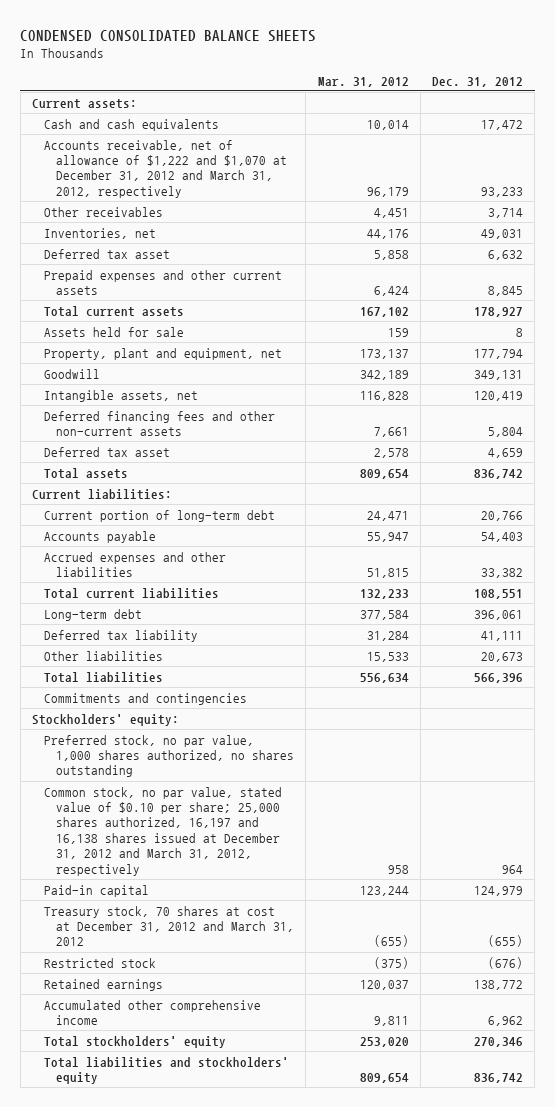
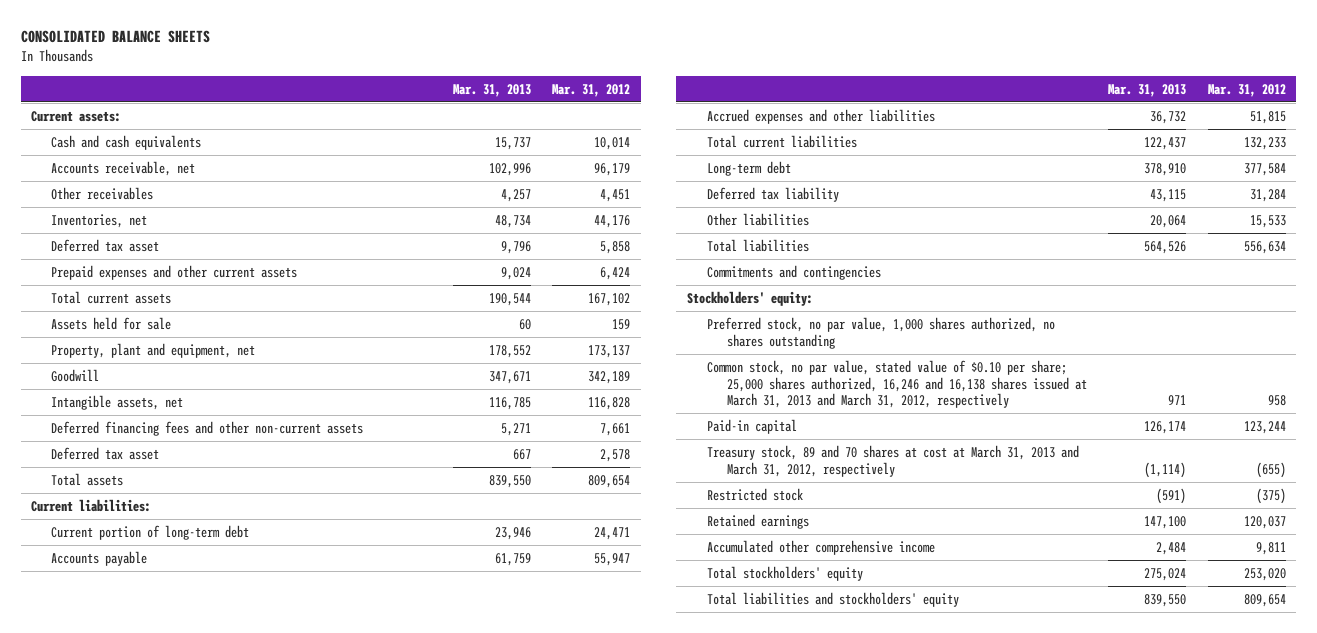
[20,30,317,43] CONDENSED CONSOLIDATED BALANCE SHEETS -> [20,30,210,44] CONSOLIDATED BALANCE SHEETS
[432,76,524,87] Dec. 31, 2012 -> none
none -> [452,83,531,97] Mar. 31, 2013
[44,139,288,198] Accounts receivable, net of allowance of $1,222 and $1,070 at December 31, 2012 and March 31, 2012, respectively -> [51,161,196,177] Accounts receivable, net
[44,786,283,876] Common stock, no par value, stated value of $0.10 per share; 25,000 shares authorized, 16,197 and 16,138 shares issued at December 31, 2012 and March 31, 2012, respectively -> [706,360,1087,408] Common stock, no par value, stated value of $0.10 per share; 25,000 shares authorized, 16,246 and 16,138 shares issued at March 31, 2013 and March 31, 2012, respectively
[44,905,295,947] Treasury stock, 70 shares at cost at December 31, 2012 and March 31, 2012 -> [706,445,1079,477] Treasury stock, 89 and 70 shares at cost at March 31, 2013 and March 31, 2012, respectively

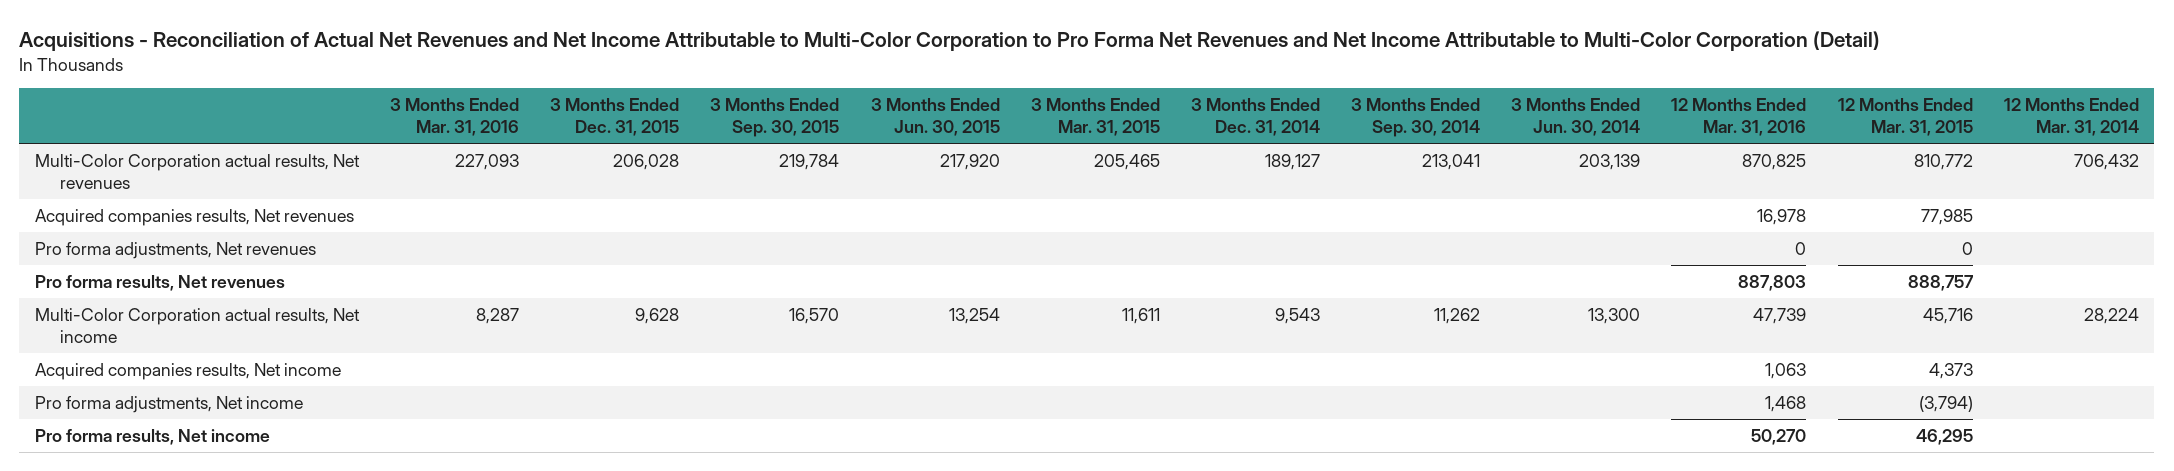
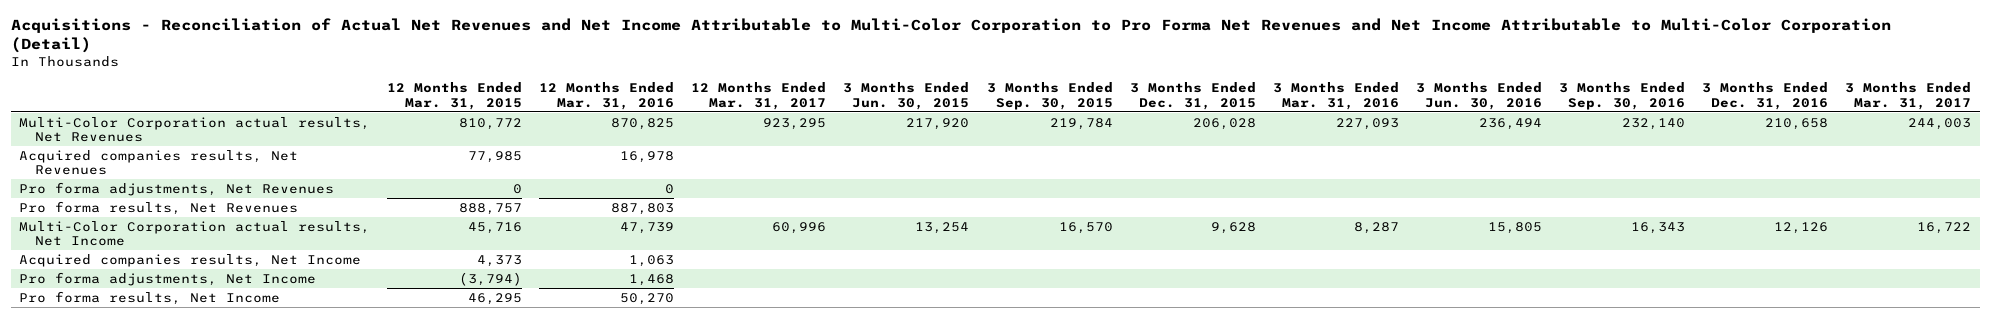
[1030,97,1160,137] 3 Months Ended Mar. 31, 2015 -> none
[1190,97,1320,137] 3 Months Ended Dec. 31, 2014 -> none
[1351,97,1481,138] 3 Months Ended Sep. 30, 2014 -> none
[1511,97,1641,137] 3 Months Ended Jun. 30, 2014 -> none
[2003,97,2139,137] 12 Months Ended Mar. 31, 2014 -> none
none -> [691,82,827,110] 12 Months Ended Mar. 31, 2017
none -> [1415,82,1542,110] 3 Months Ended Jun. 30, 2016
none -> [1558,82,1685,110] 3 Months Ended Sep. 30, 2016
none -> [1701,82,1828,110] 3 Months Ended Dec. 31, 2016
none -> [1844,82,1971,110] 3 Months Ended Mar. 31, 2017
[34,153,360,190] Multi-Color Corporation actual results, Net revenues -> [19,116,371,143] Multi-Color Corporation actual results, Net Revenues
[34,208,354,226] Acquired companies results, Net revenues -> [19,149,299,176] Acquired companies results, Net Revenues
[34,241,316,259] Pro forma adjustments, Net revenues -> [19,181,335,196] Pro forma adjustments, Net Revenues
[34,274,285,291] Pro forma results, Net revenues -> [19,200,299,215] Pro forma results, Net Revenues
[34,307,360,344] Multi-Color Corporation actual results, Net income -> [19,220,371,247] Multi-Color Corporation actual results, Net Income
[34,362,341,380] Acquired companies results, Net income -> [19,253,362,267] Acquired companies results, Net Income
[34,395,303,413] Pro forma adjustments, Net income -> [19,271,317,286] Pro forma adjustments, Net Income
[34,428,270,445] Pro forma results, Net income -> [19,290,281,305] Pro forma results, Net Income

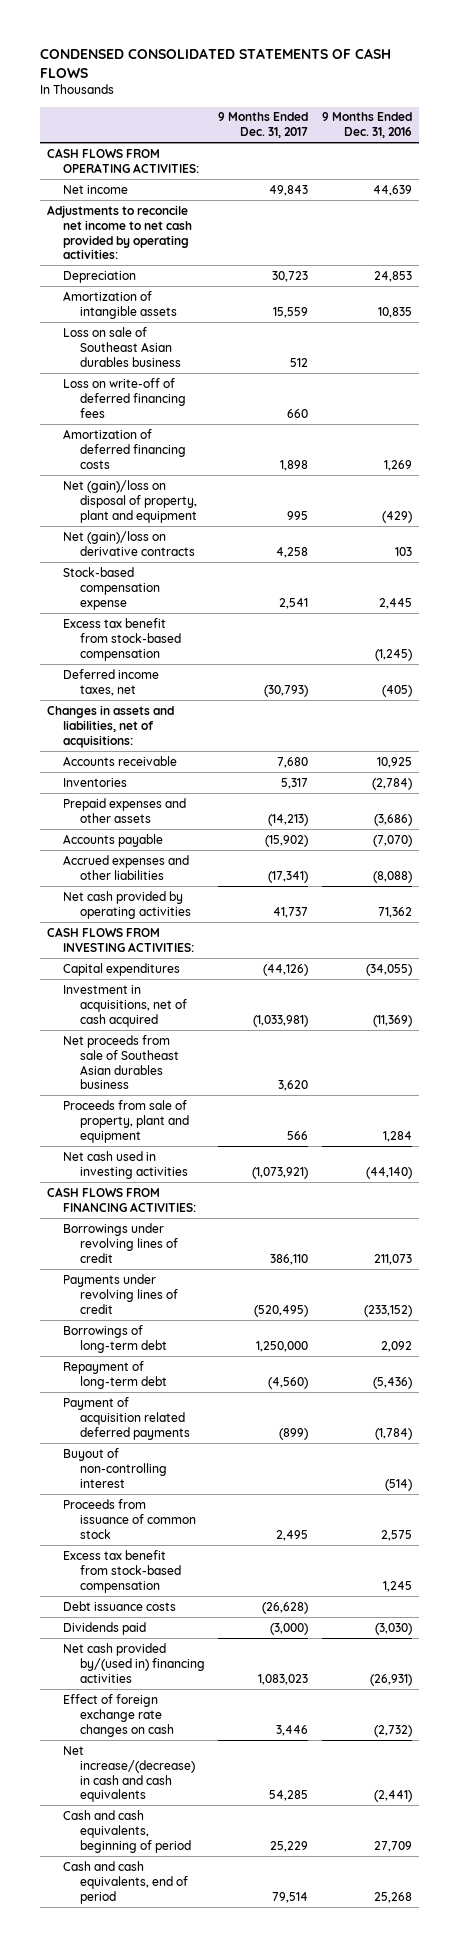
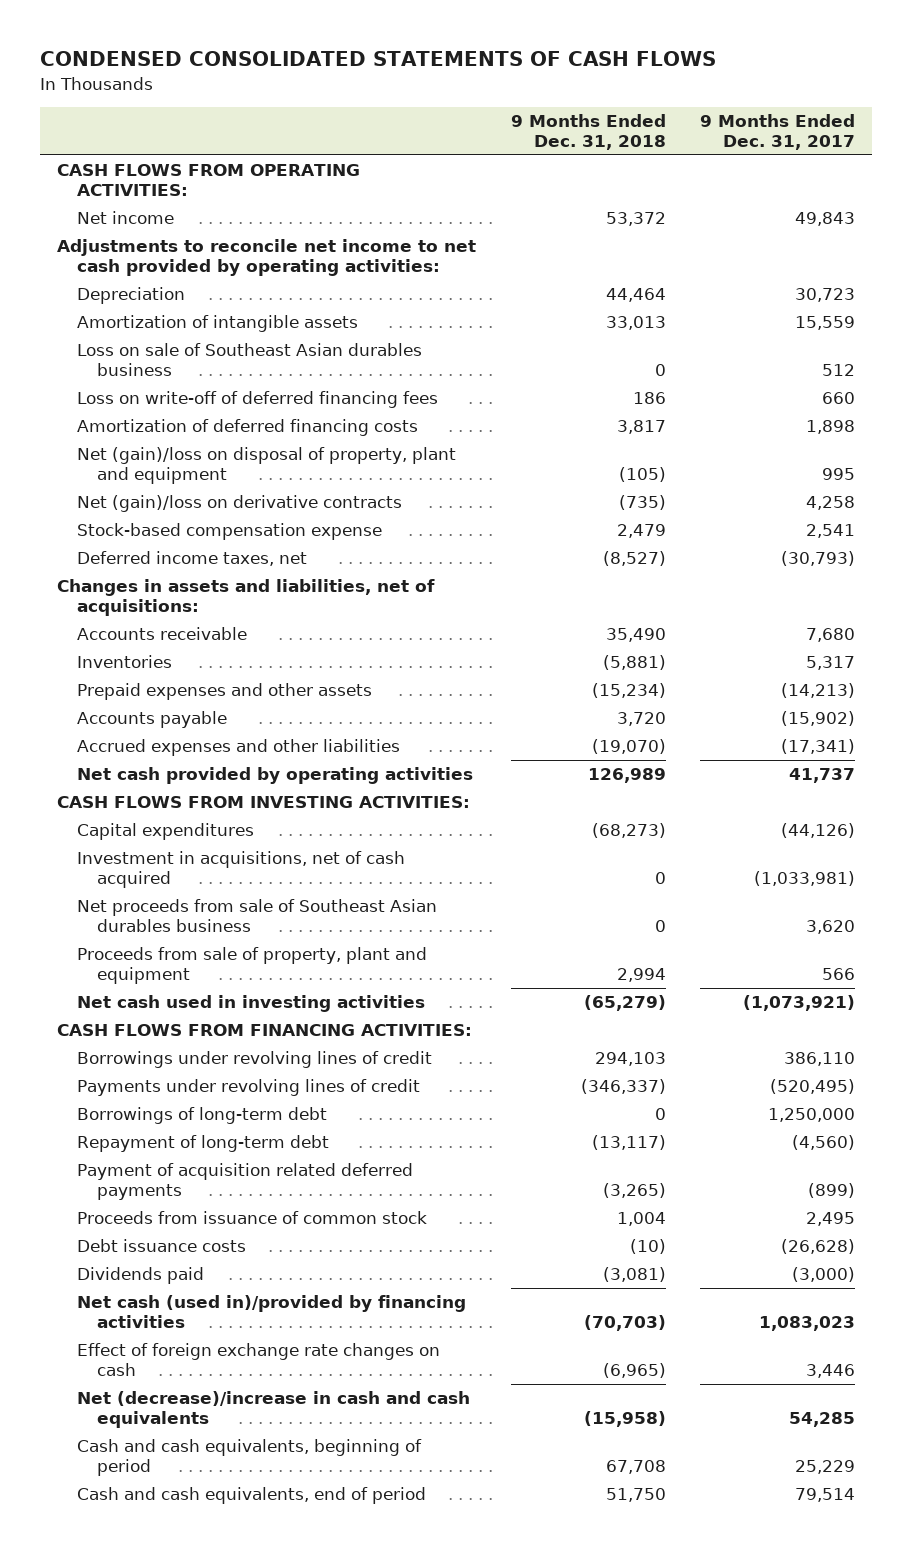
[321,112,412,139] 9 Months Ended Dec. 31, 2016 -> none
none -> [510,114,666,151] 9 Months Ended Dec. 31, 2018
[63,617,181,661] Excess tax benefit from stock-based compensation -> none
[63,1447,167,1488] Buyout of non-controlling interest -> none
[63,1549,181,1593] Excess tax benefit from stock-based compensation -> none
[63,1642,205,1683] Net cash provided by/(used in) financing activities -> [77,1295,467,1329] Net cash (used in)/provided by financing activities
[63,1745,195,1803] Net increase/(decrease) in cash and cash equivalents -> [77,1391,471,1429] Net (decrease)/increase in cash and cash equivalents

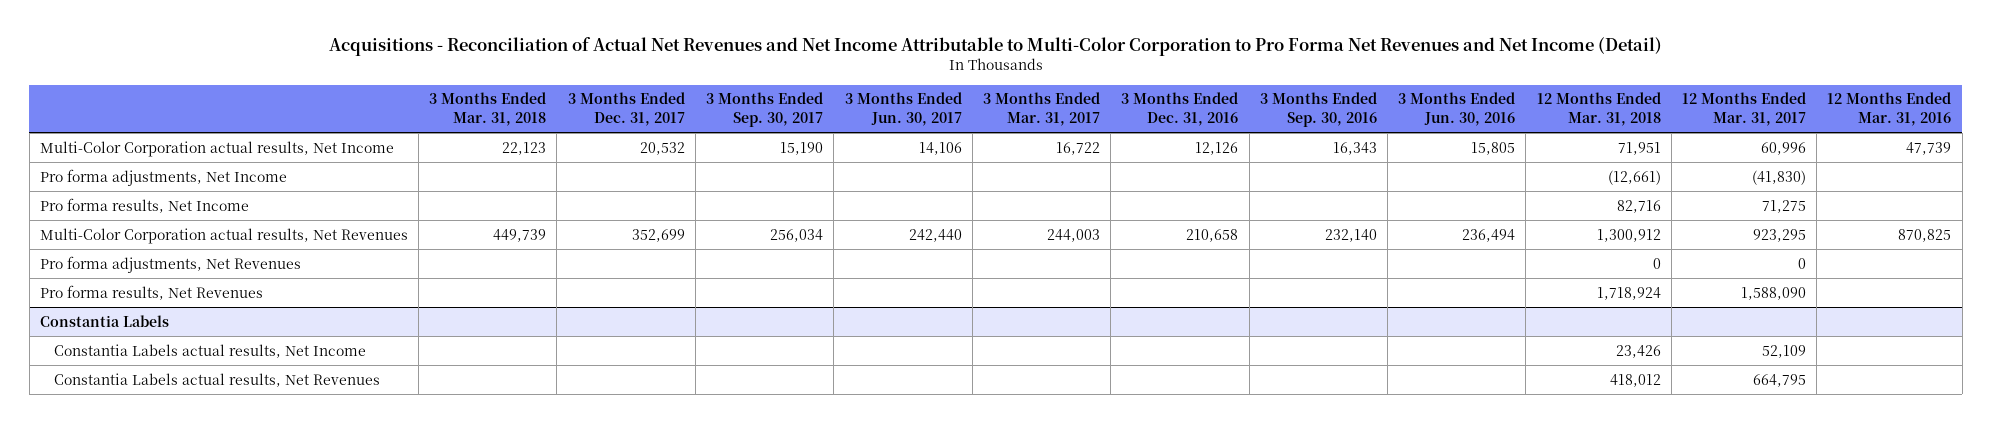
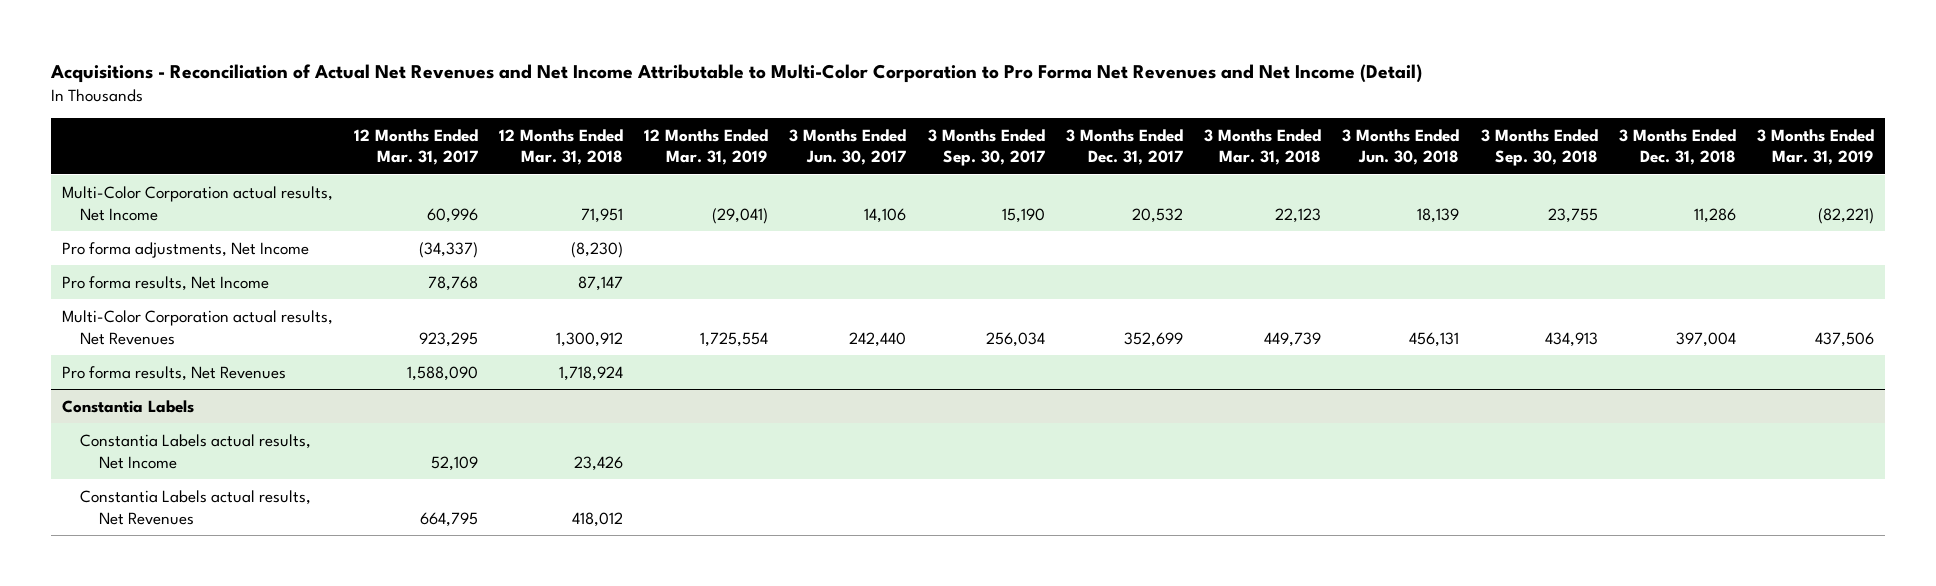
[982,92,1100,126] 3 Months Ended Mar. 31, 2017 -> none
[1121,92,1239,126] 3 Months Ended Dec. 31, 2016 -> none
[1259,92,1377,127] 3 Months Ended Sep. 30, 2016 -> none
[1398,92,1516,126] 3 Months Ended Jun. 30, 2016 -> none
[1827,92,1952,126] 12 Months Ended Mar. 31, 2016 -> none
none -> [644,128,769,166] 12 Months Ended Mar. 31, 2019
none -> [1342,128,1460,166] 3 Months Ended Jun. 30, 2018
none -> [1480,128,1598,167] 3 Months Ended Sep. 30, 2018
none -> [1618,128,1736,166] 3 Months Ended Dec. 31, 2018
none -> [1757,128,1875,166] 3 Months Ended Mar. 31, 2019
[1607,169,1661,185] (12,661) -> [571,241,624,258] (8,230)
[1752,169,1807,185] (41,830) -> [418,241,478,258] (34,337)
[1616,199,1661,213] 82,716 -> [578,275,624,291] 87,147
[1762,199,1807,213] 71,275 -> [427,275,478,291] 78,768
[39,255,301,273] Pro forma adjustments, Net Revenues -> none

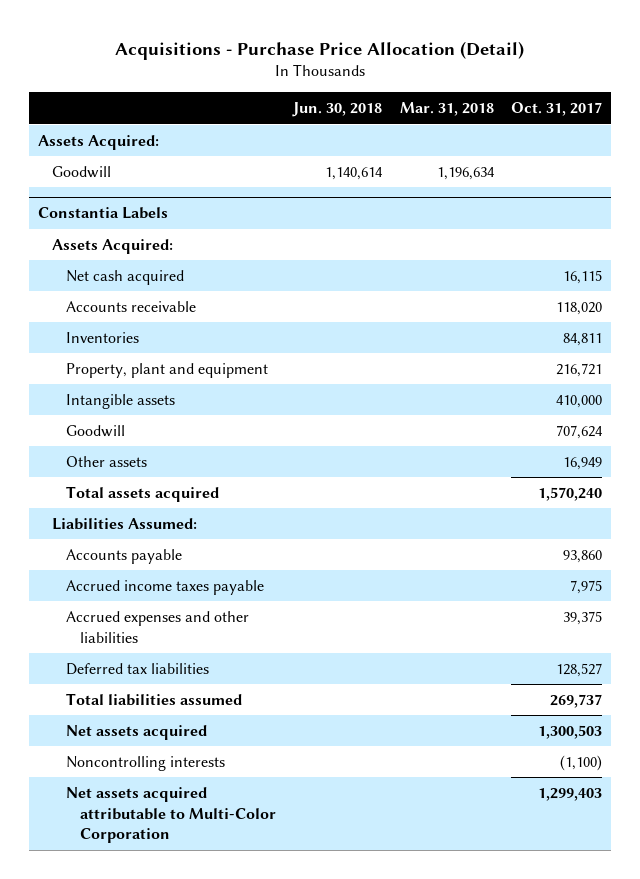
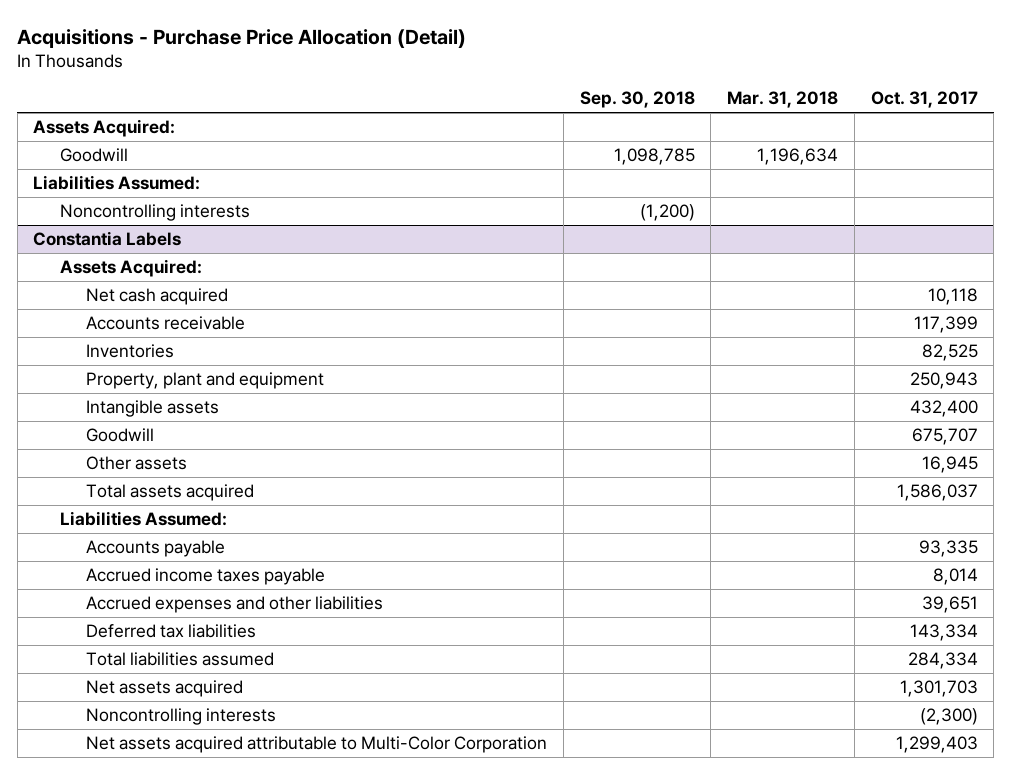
[292,102,383,118] Jun. 30, 2018 -> none
none -> [579,91,695,109] Sep. 30, 2018
none -> [33,174,201,190] Liabilities Assumed:
none -> [59,203,250,221] Noncontrolling interests
[562,269,602,284] 16,115 -> [927,287,978,305] 10,118
[555,301,602,315] 118,020 -> [913,315,978,333] 117,399
[562,332,602,346] 84,811 -> [921,343,978,361] 82,525
[555,362,602,377] 216,721 -> [909,371,978,389] 250,943
[555,394,602,408] 410,000 -> [909,399,978,417] 432,400
[555,424,603,439] 707,624 -> [911,427,978,445] 675,707
[562,456,602,470] 16,949 -> [921,455,978,473] 16,945
[537,486,602,501] 1,570,240 -> [896,483,978,501] 1,586,037
[562,549,602,563] 93,860 -> [918,539,978,557] 93,335
[569,579,602,594] 7,975 -> [932,567,978,585] 8,014
[562,610,602,625] 39,375 -> [921,595,978,613] 39,651
[555,662,602,677] 128,527 -> [909,623,978,641] 143,334
[549,693,602,708] 269,737 -> [907,651,978,669] 284,334
[537,724,602,739] 1,300,503 -> [899,679,978,697] 1,301,703
[559,754,602,771] (1,100) -> [919,707,978,725] (2,300)

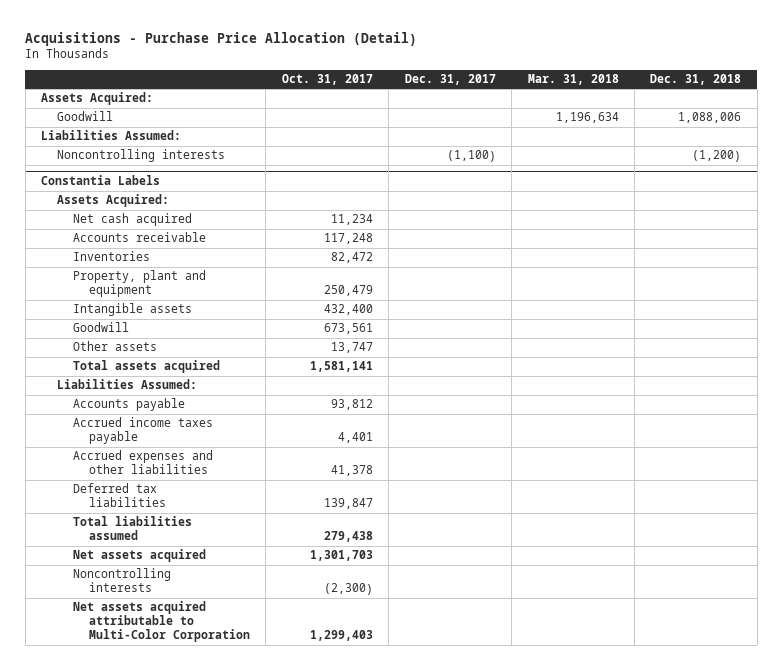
[579,91,695,109] Sep. 30, 2018 -> none
none -> [404,74,496,86] Dec. 31, 2017
none -> [650,74,742,86] Dec. 31, 2018
[927,287,978,305] 10,118 -> [330,214,373,226] 11,234
[913,315,978,333] 117,399 -> [323,233,373,245] 117,248
[921,343,978,361] 82,525 -> [330,252,373,264] 82,472
[909,371,978,389] 250,943 -> [323,285,373,297] 250,479
[911,427,978,445] 675,707 -> [323,323,373,335] 673,561
[921,455,978,473] 16,945 -> [330,342,373,354] 13,747
[896,483,978,501] 1,586,037 -> [309,361,373,373] 1,581,141
[918,539,978,557] 93,335 -> [330,399,373,411] 93,812
[932,567,978,585] 8,014 -> [337,432,373,444] 4,401
[921,595,978,613] 39,651 -> [330,465,373,477] 41,378
[909,623,978,641] 143,334 -> [323,498,373,510] 139,847
[907,651,978,669] 284,334 -> [323,531,373,543] 279,438

